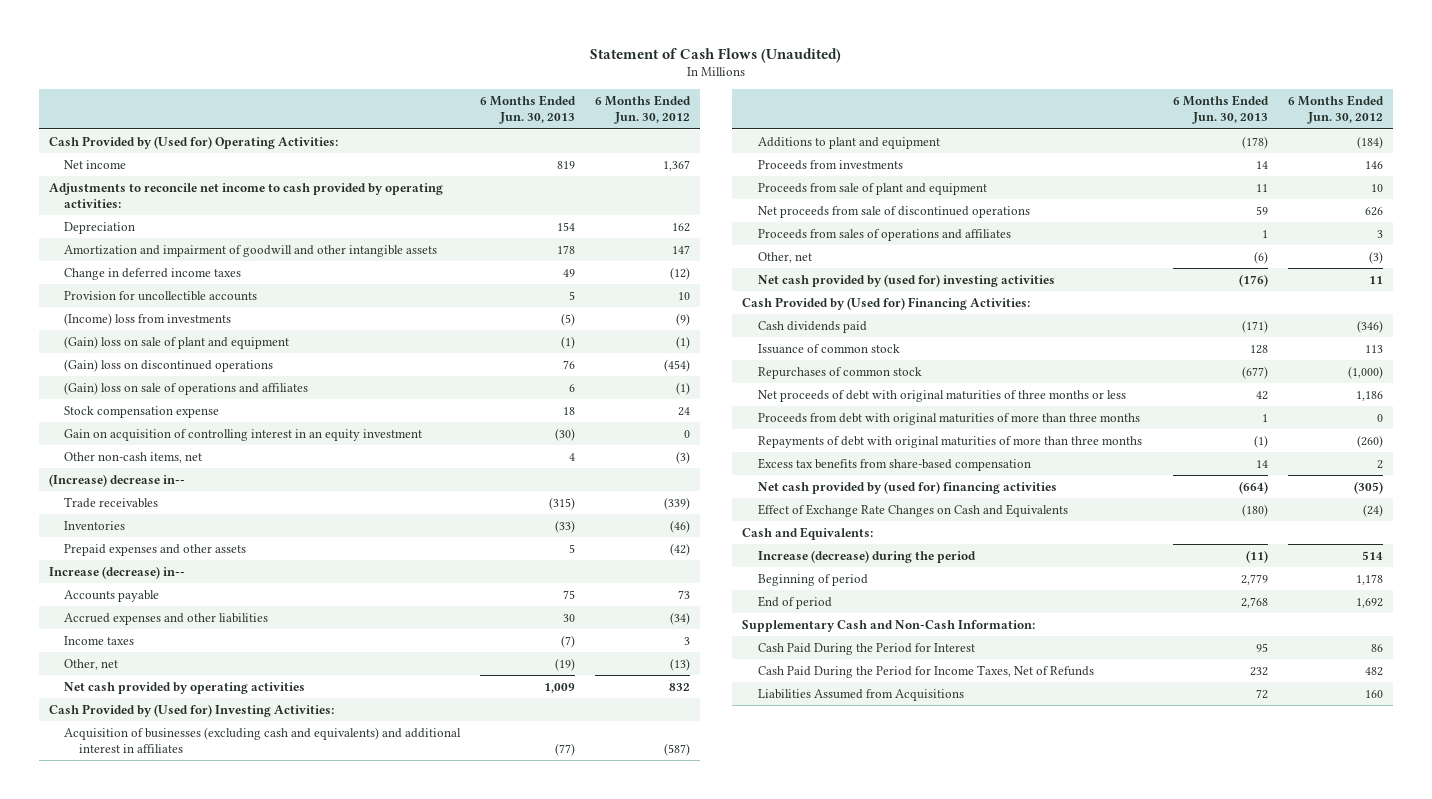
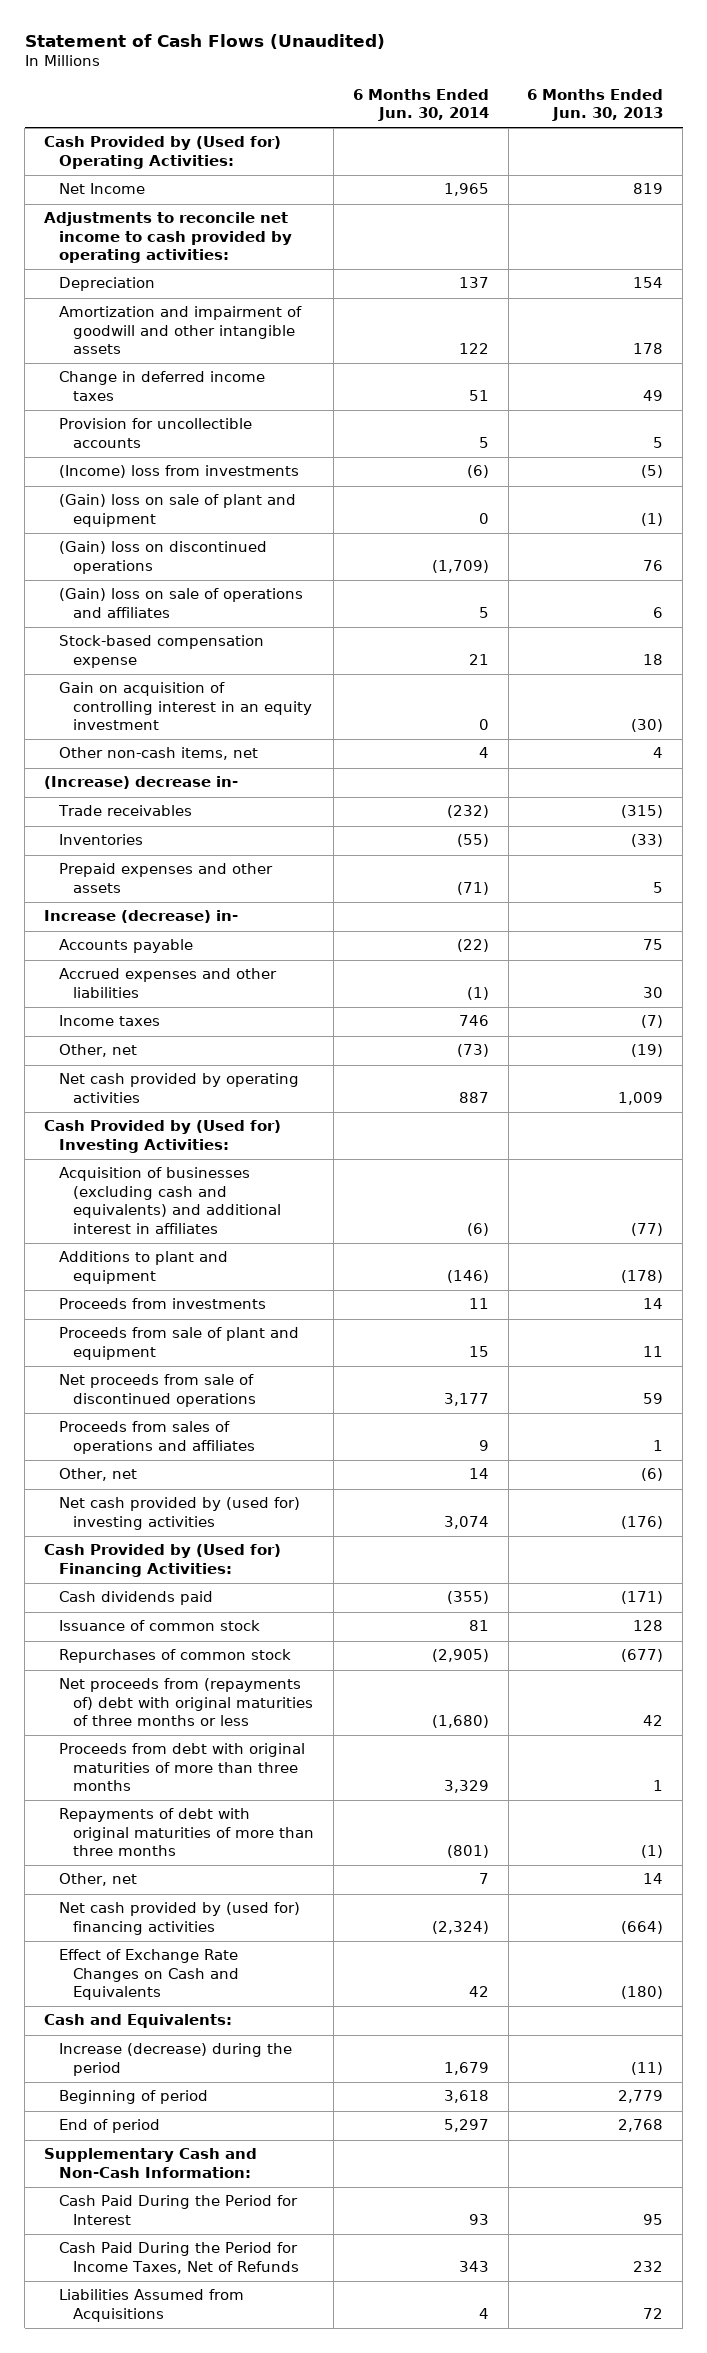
[594,95,691,125] 6 Months Ended Jun. 30, 2012 -> none
none -> [352,88,489,122] 6 Months Ended Jun. 30, 2014
[64,159,127,169] Net income -> [58,183,145,195] Net Income
[64,405,220,418] Stock compensation expense -> [58,635,264,668] Stock-based compensation expense
[48,473,185,487] (Increase) decrease in-- -> [43,776,238,790] (Increase) decrease in-
[48,565,185,579] Increase (decrease) in-- -> [43,910,238,924] Increase (decrease) in-
[757,389,1126,402] Net proceeds of debt with original maturities of three months or less -> [58,1678,314,1727] Net proceeds from (repayments of) debt with original maturities of three months or less
[757,457,1031,471] Excess tax benefits from share-based compensation -> none
none -> [58,1873,137,1887] Other, net

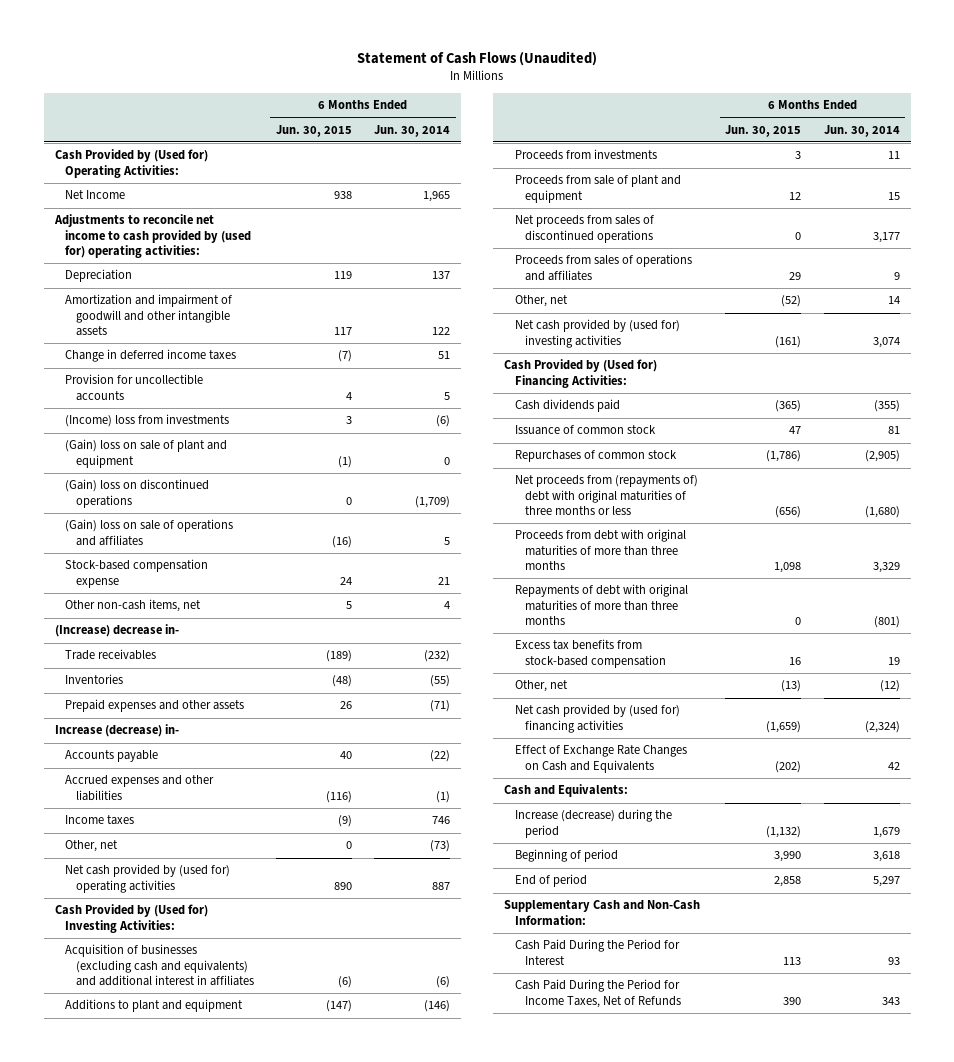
[527,88,664,122] 6 Months Ended Jun. 30, 2013 -> none
none -> [275,124,352,137] Jun. 30, 2015
[43,212,292,264] Adjustments to reconcile net income to cash provided by operating activities: -> [53,214,252,259] Adjustments to reconcile net income to cash provided by (used for) operating activities:
[58,682,313,731] Gain on acquisition of controlling interest in an equity investment -> none
[58,1073,299,1103] Net cash provided by operating activities -> [65,864,231,893] Net cash provided by (used for) operating activities
[58,1374,257,1407] Net proceeds from sale of discontinued operations -> [514,215,654,243] Net proceeds from sales of discontinued operations
none -> [514,639,667,668] Excess tax benefits from stock-based compensation
[478,1873,489,1885] 7 -> [879,680,900,693] (12)
[58,2289,244,2322] Liabilities Assumed from Acquisitions -> none

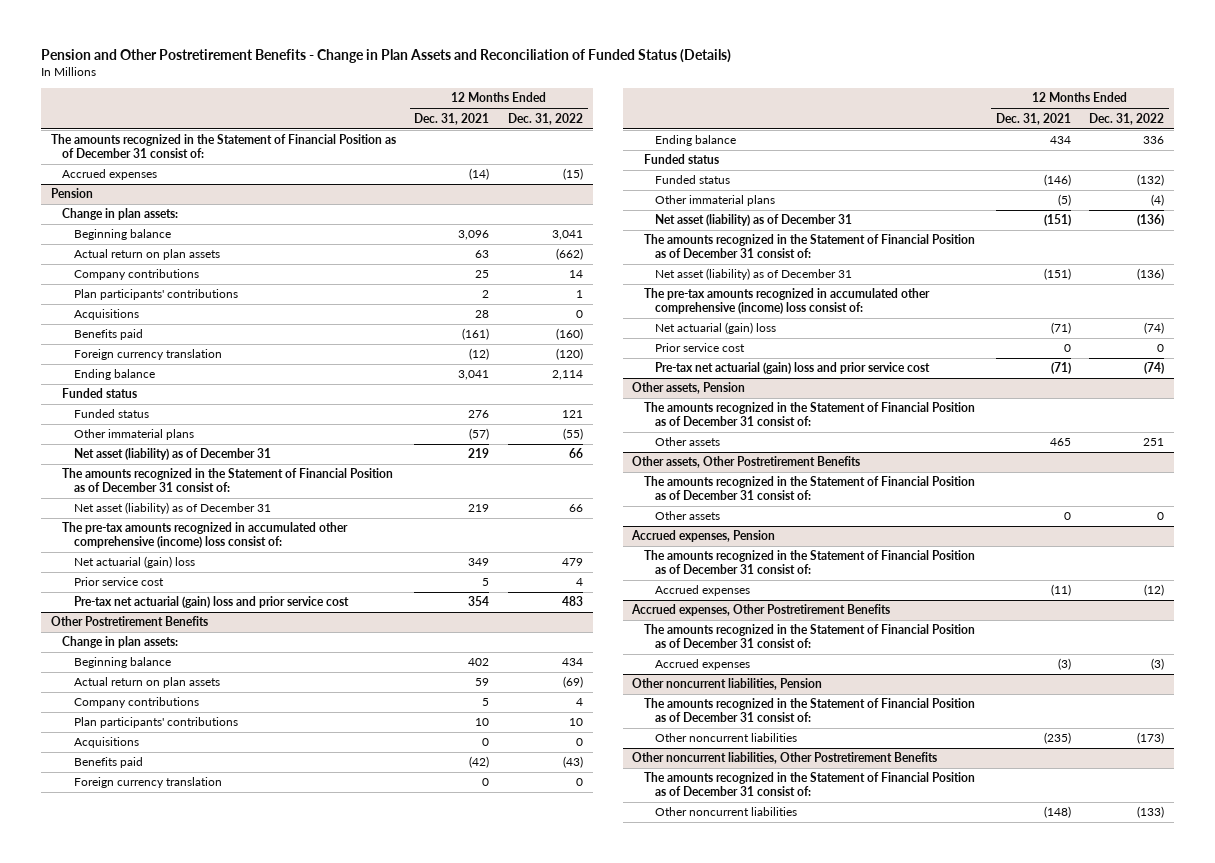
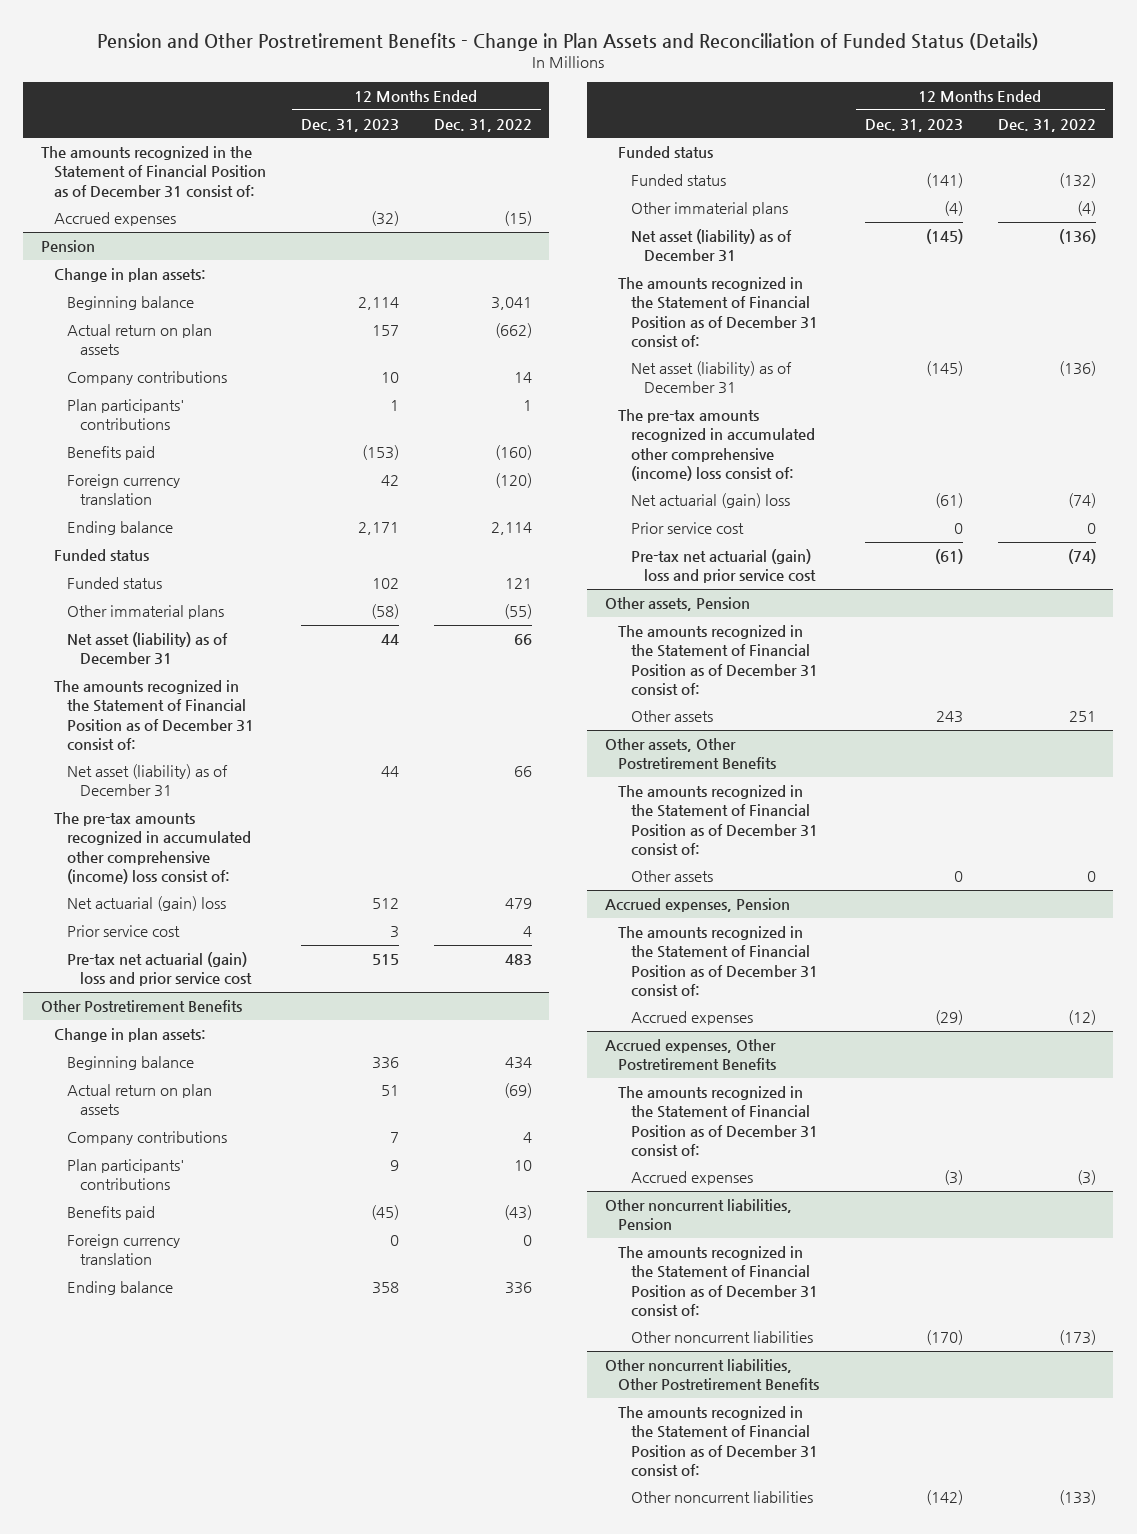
[414,112,490,125] Dec. 31, 2021 -> none
none -> [300,118,399,132] Dec. 31, 2023
[74,309,140,321] Acquisitions -> none
[74,737,140,749] Acquisitions -> none

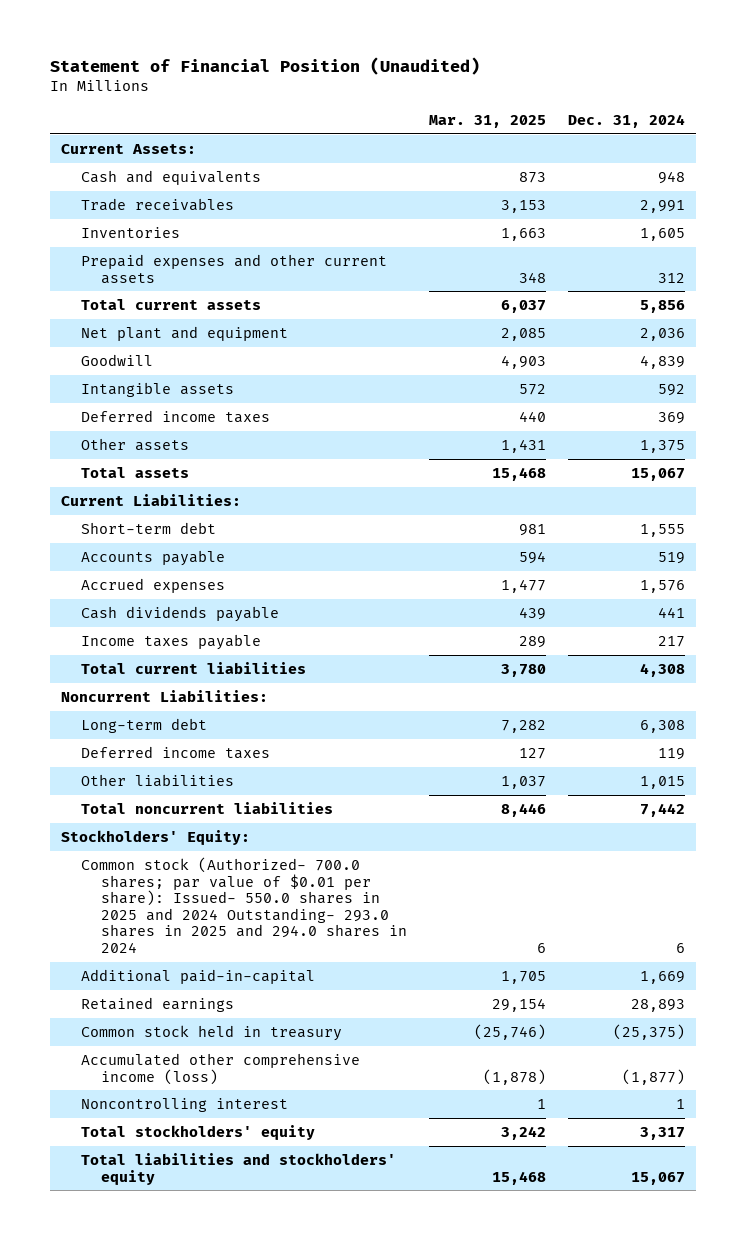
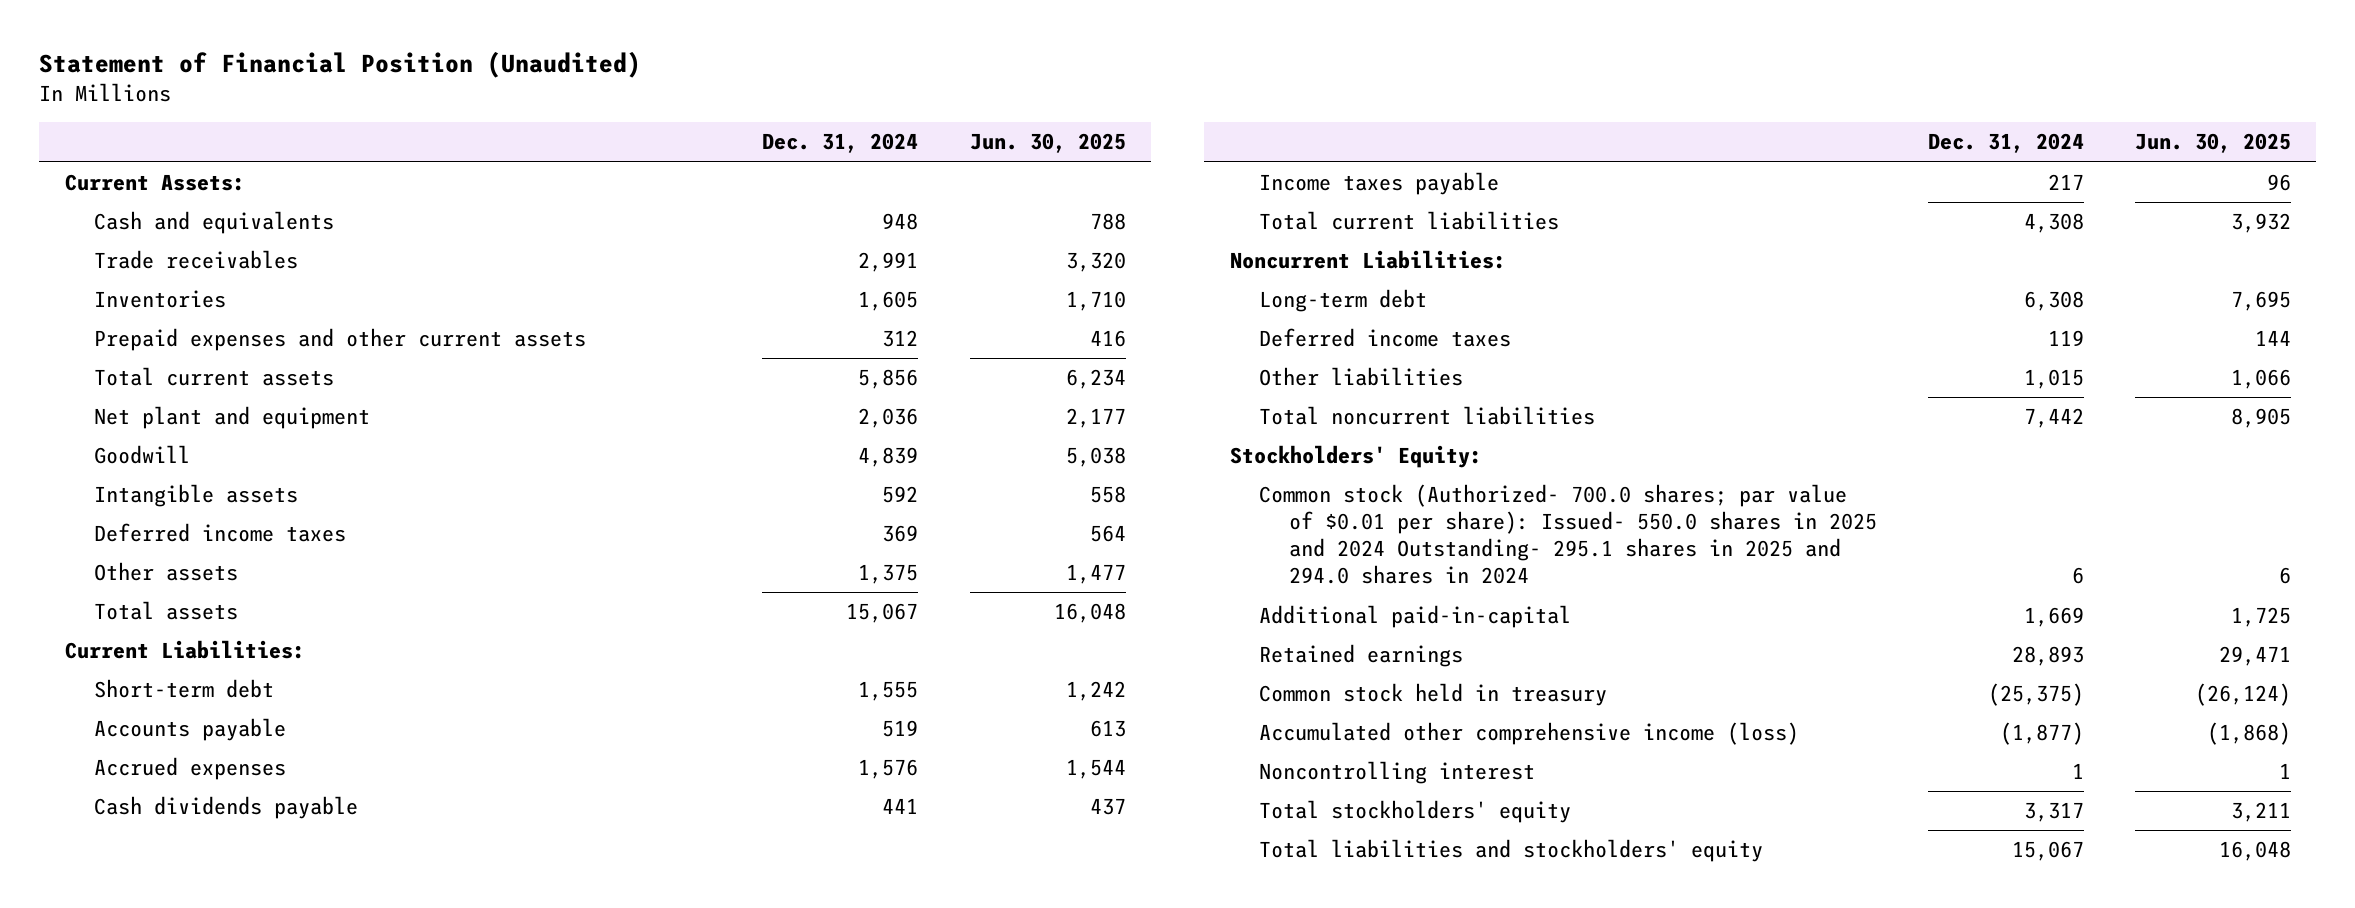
[429,114,547,128] Mar. 31, 2025 -> none
none -> [969,133,1126,154] Jun. 30, 2025
[80,856,408,954] Common stock (Authorized- 700.0 shares; par value of $0.01 per share): Issued- 550.0 shares in 2025 and 2024 Outstanding- 293.0 shares in 2025 and 294.0 shares in 2024 -> [1259,484,1877,585] Common stock (Authorized- 700.0 shares; par value of $0.01 per share): Issued- 550.0 shares in 2025 and 2024 Outstanding- 295.1 shares in 2025 and 294.0 shares in 2024

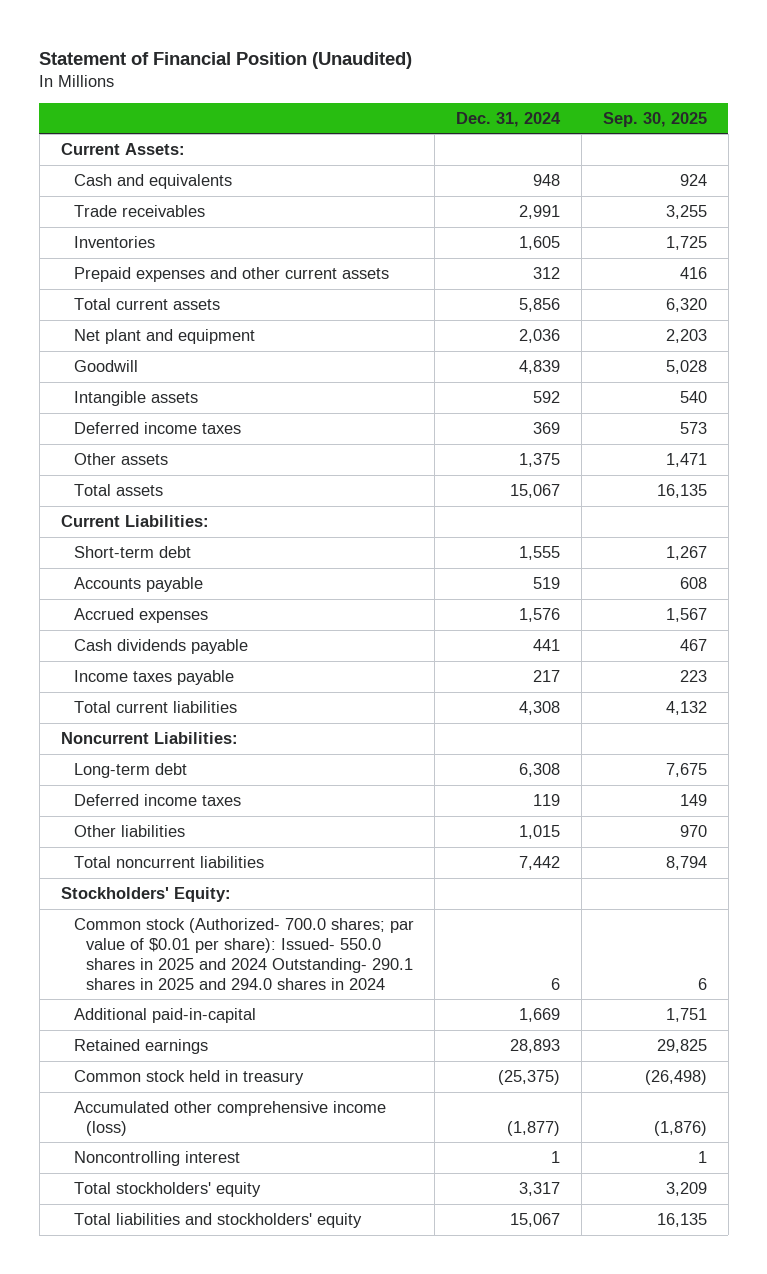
[969,133,1126,154] Jun. 30, 2025 -> none
none -> [602,111,707,127] Sep. 30, 2025
[1259,484,1877,585] Common stock (Authorized- 700.0 shares; par value of $0.01 per share): Issued- 550.0 shares in 2025 and 2024 Outstanding- 295.1 shares in 2025 and 294.0 shares in 2024 -> [73,917,414,990] Common stock (Authorized- 700.0 shares; par value of $0.01 per share): Issued- 550.0 shares in 2025 and 2024 Outstanding- 290.1 shares in 2025 and 294.0 shares in 2024

